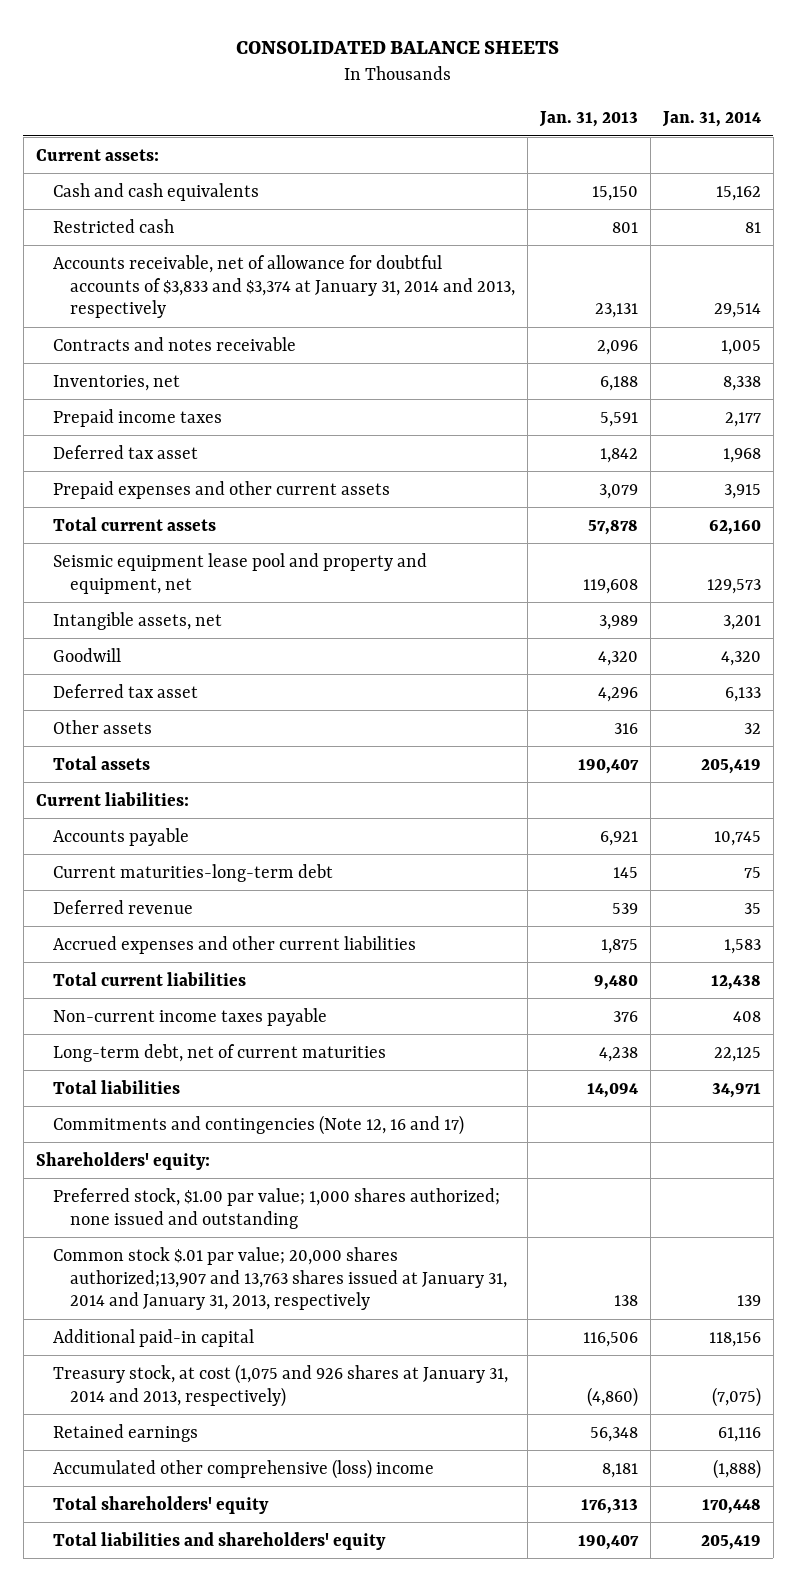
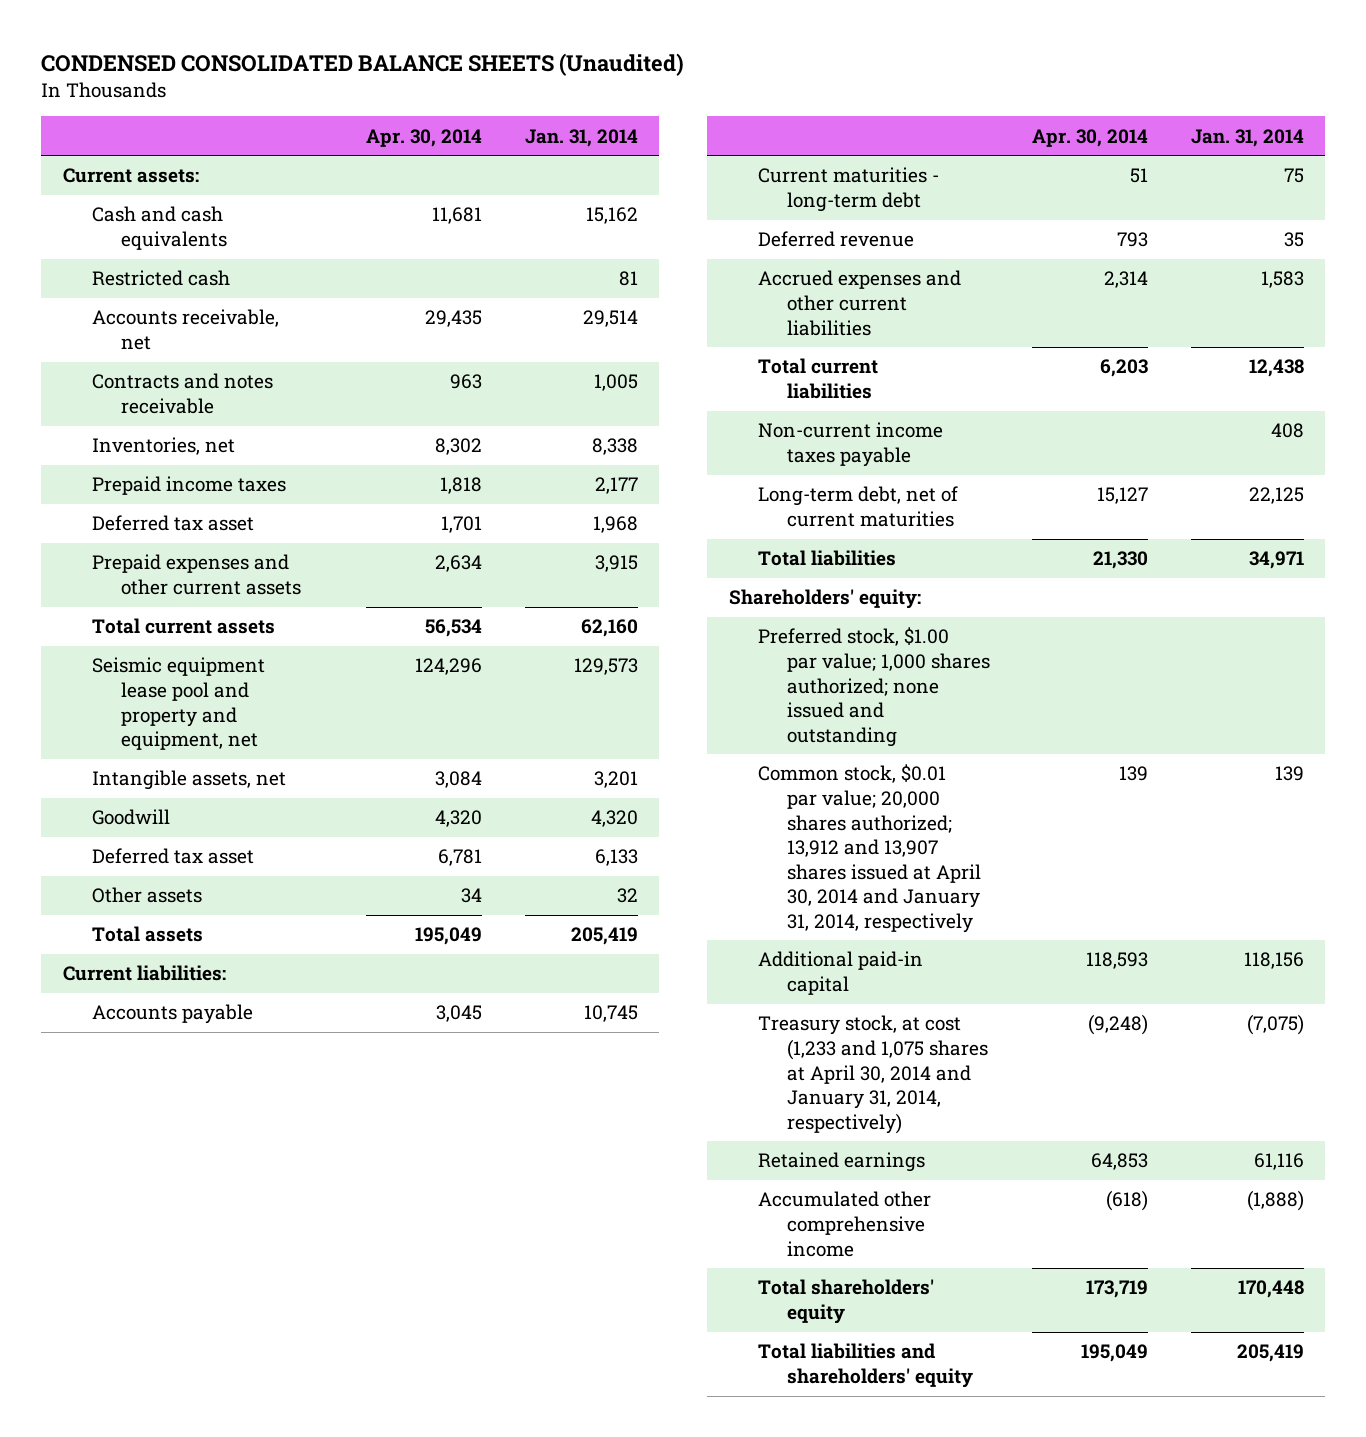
[236,40,560,54] CONSOLIDATED BALANCE SHEETS -> [41,53,685,77] CONDENSED CONSOLIDATED BALANCE SHEETS (Unaudited)
[538,111,638,128] Jan. 31, 2013 -> none
none -> [366,128,483,147] Apr. 30, 2014
[52,254,515,319] Accounts receivable, net of allowance for doubtful accounts of $3,833 and $3,374 at January 31, 2014 and 2013, respectively -> [91,309,279,351] Accounts receivable, net
[52,863,333,882] Current maturities-long-term debt -> [757,167,939,213] Current maturities - long-term debt
[52,1114,464,1135] Commitments and contingencies (Note 12, 16 and 17) -> none
[52,1246,507,1311] Common stock $.01 par value; 20,000 shares authorized;13,907 and 13,763 shares issued at January 31, 2014 and January 31, 2013, respectively -> [757,764,981,933] Common stock, $0.01 par value; 20,000 shares authorized; 13,912 and 13,907 shares issued at April 30, 2014 and January 31, 2014, respectively
[52,1363,508,1407] Treasury stock, at cost (1,075 and 926 shares at January 31, 2014 and 2013, respectively) -> [757,1015,988,1134] Treasury stock, at cost (1,233 and 1,075 shares at April 30, 2014 and January 31, 2014, respectively)
[52,1458,434,1479] Accumulated other comprehensive (loss) income -> [757,1191,931,1257] Accumulated other comprehensive income

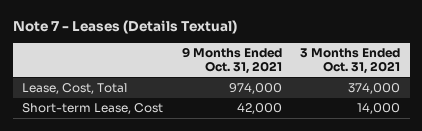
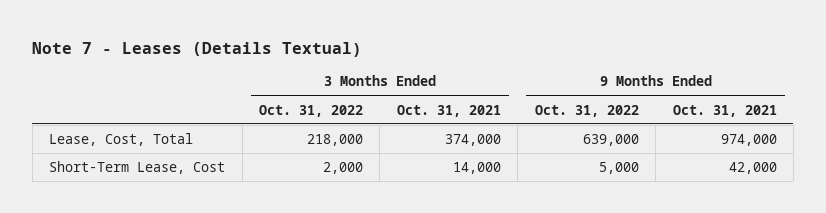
none -> [259,104,364,117] Oct. 31, 2022
none -> [534,104,639,117] Oct. 31, 2022
[21,103,163,115] Short-term Lease, Cost -> [49,161,226,175] Short-Term Lease, Cost

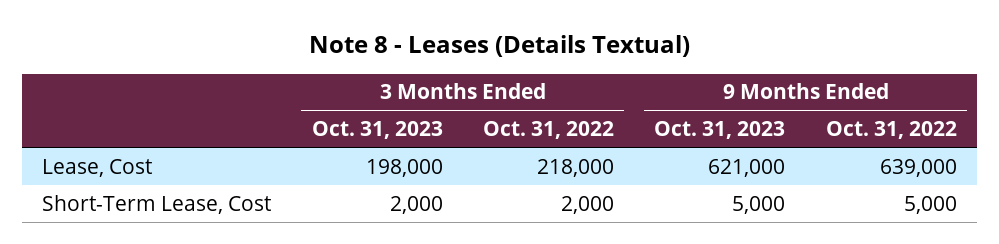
[32,41,363,57] Note 7 - Leases (Details Textual) -> [309,35,691,58] Note 8 - Leases (Details Textual)
[396,104,501,117] Oct. 31, 2021 -> none
[672,104,777,117] Oct. 31, 2021 -> none
none -> [311,120,443,139] Oct. 31, 2023
none -> [654,120,786,139] Oct. 31, 2023
[49,133,194,147] Lease, Cost, Total -> [42,158,153,177] Lease, Cost

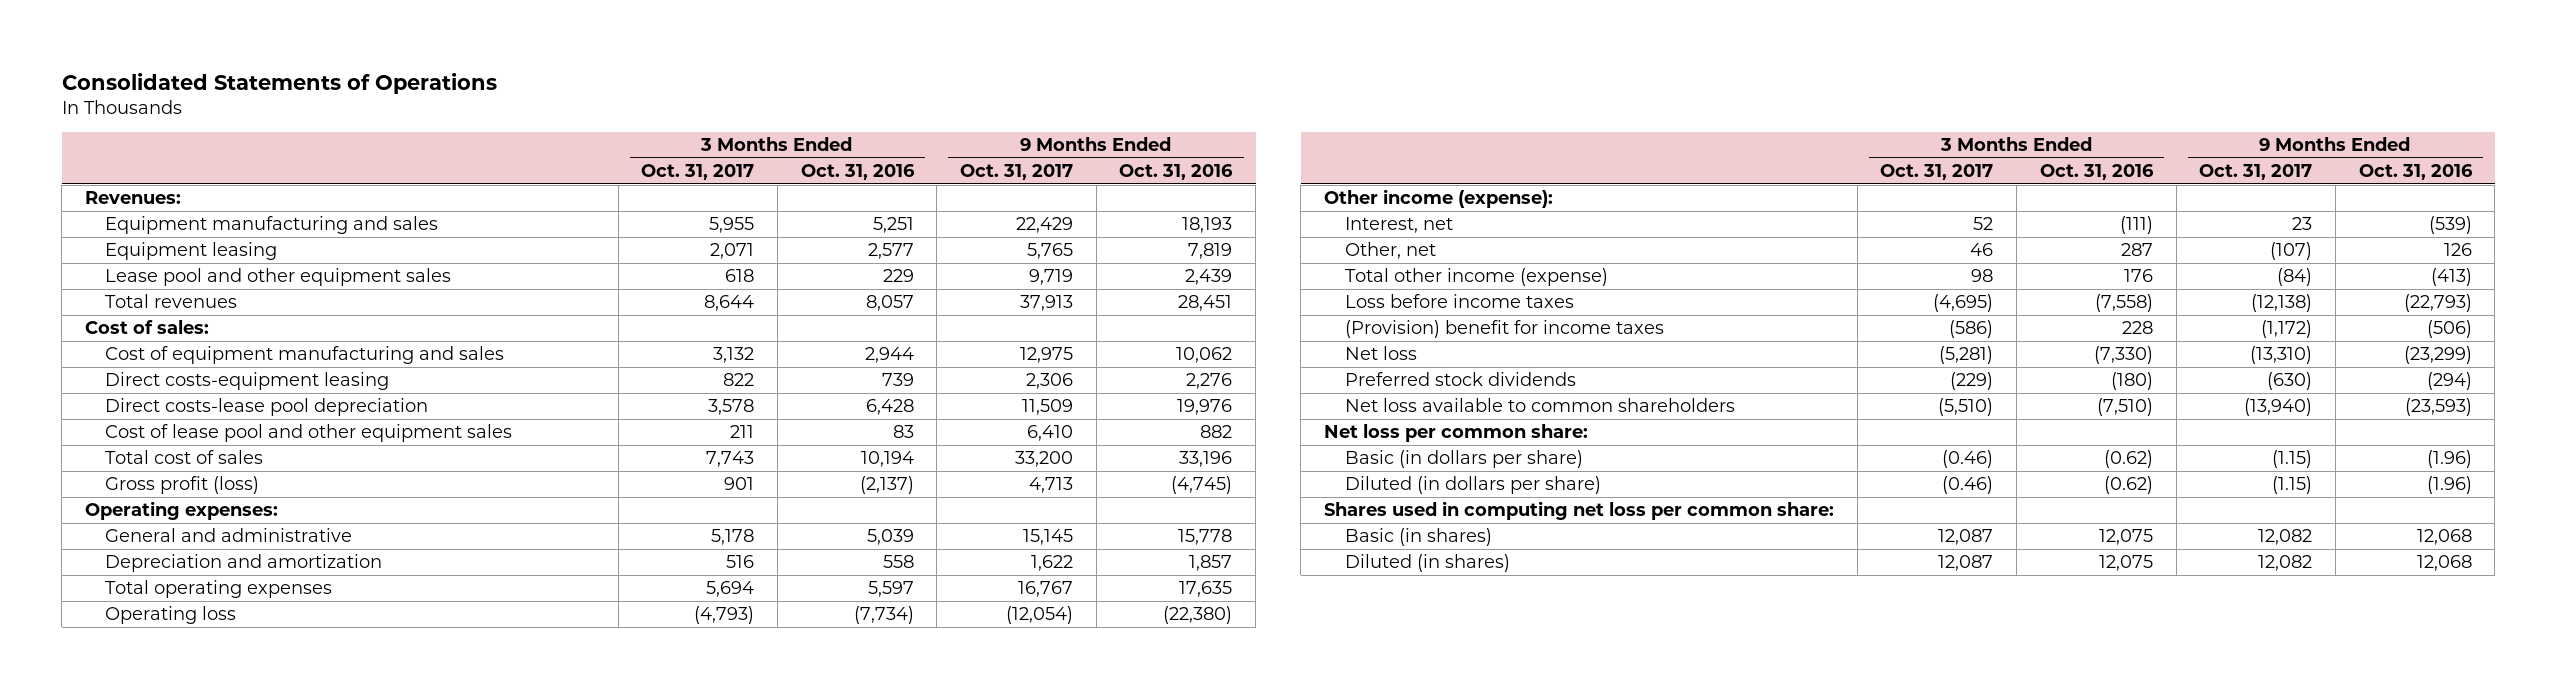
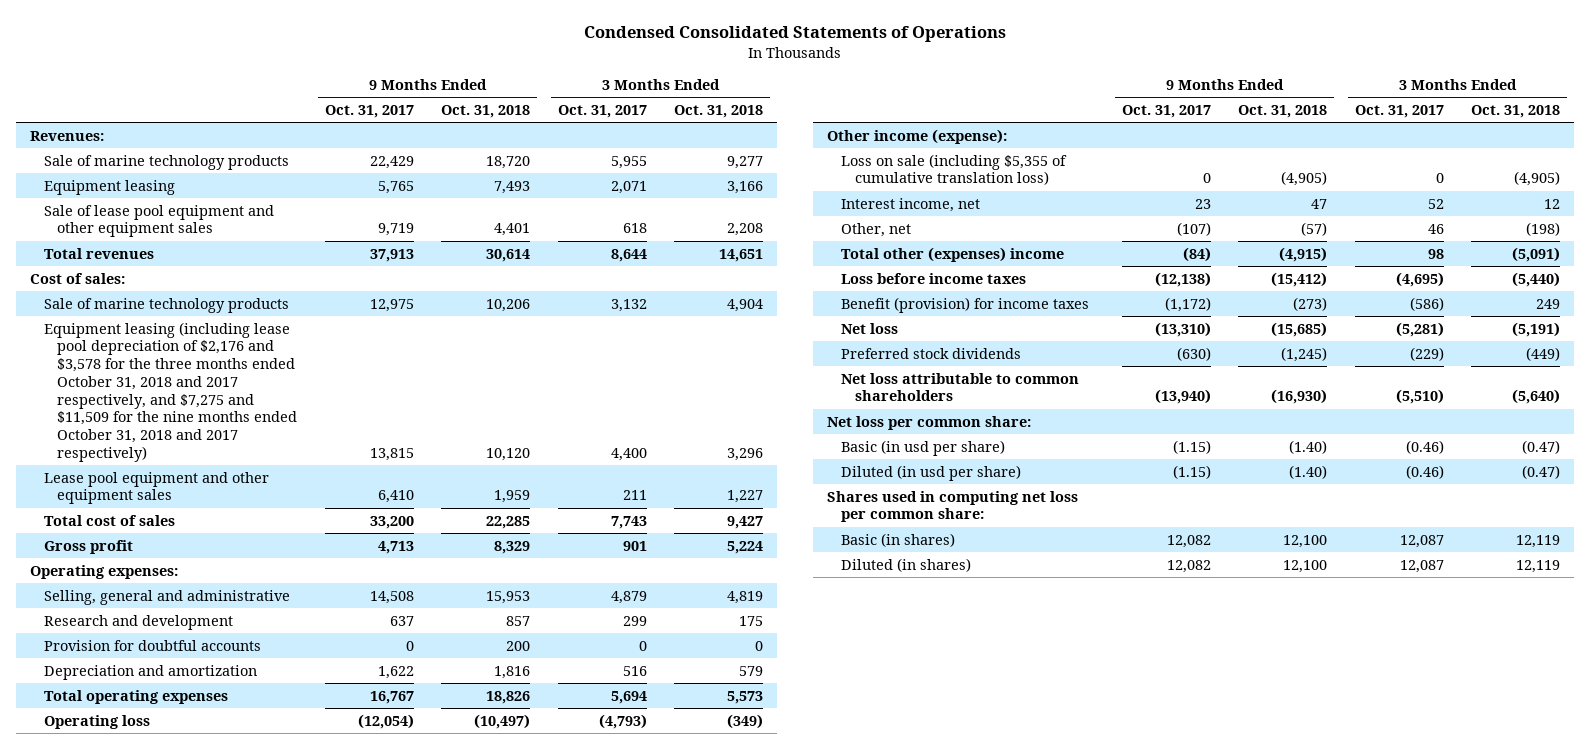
[61,72,497,94] Consolidated Statements of Operations -> [584,26,1007,43] Condensed Consolidated Statements of Operations
[800,164,915,181] Oct. 31, 2016 -> none
[1119,164,1234,181] Oct. 31, 2016 -> none
none -> [441,104,531,118] Oct. 31, 2018
none -> [674,104,764,118] Oct. 31, 2018
[105,216,439,235] Equipment manufacturing and sales -> [43,154,289,170] Sale of marine technology products
[105,268,452,287] Lease pool and other equipment sales -> [43,204,274,238] Sale of lease pool equipment and other equipment sales
[105,372,390,391] Direct costs-equipment leasing -> none
[105,398,429,417] Direct costs-lease pool depreciation -> none
[105,346,505,365] Cost of equipment manufacturing and sales -> [43,297,289,313] Sale of marine technology products
none -> [43,321,298,462] Equipment leasing (including lease pool depreciation of $2,176 and $3,578 for the three months ended October 31, 2018 and 2017 respectively, and $7,275 and $11,509 for the nine months ended October 31, 2018 and 2017 respectively)
[105,424,513,443] Cost of lease pool and other equipment sales -> [43,471,269,505] Lease pool equipment and other equipment sales
[105,476,260,495] Gross profit (loss) -> [43,539,133,554] Gross profit
[105,528,353,543] General and administrative -> [43,589,290,605] Selling, general and administrative
[711,529,755,546] 5,178 -> [610,590,647,604] 4,879
[1023,529,1074,546] 15,145 -> [369,590,414,604] 14,508
none -> [43,614,233,630] Research and development
none -> [43,639,261,651] Provision for doubtful accounts
none -> [840,153,1067,186] Loss on sale (including $5,355 of cumulative translation loss)
[1344,217,1453,234] Interest, net -> [840,197,980,212] Interest income, net
[1344,268,1608,287] Total other income (expense) -> [840,246,1064,262] Total other (expenses) income
[1344,320,1664,339] (Provision) benefit for income taxes -> [840,296,1089,313] Benefit (provision) for income taxes
[1344,398,1735,413] Net loss available to common shareholders -> [840,372,1079,402] Net loss attributable to common shareholders
[1344,450,1583,469] Basic (in dollars per share) -> [840,439,1005,456] Basic (in usd per share)
[1344,476,1601,495] Diluted (in dollars per share) -> [840,464,1021,481] Diluted (in usd per share)

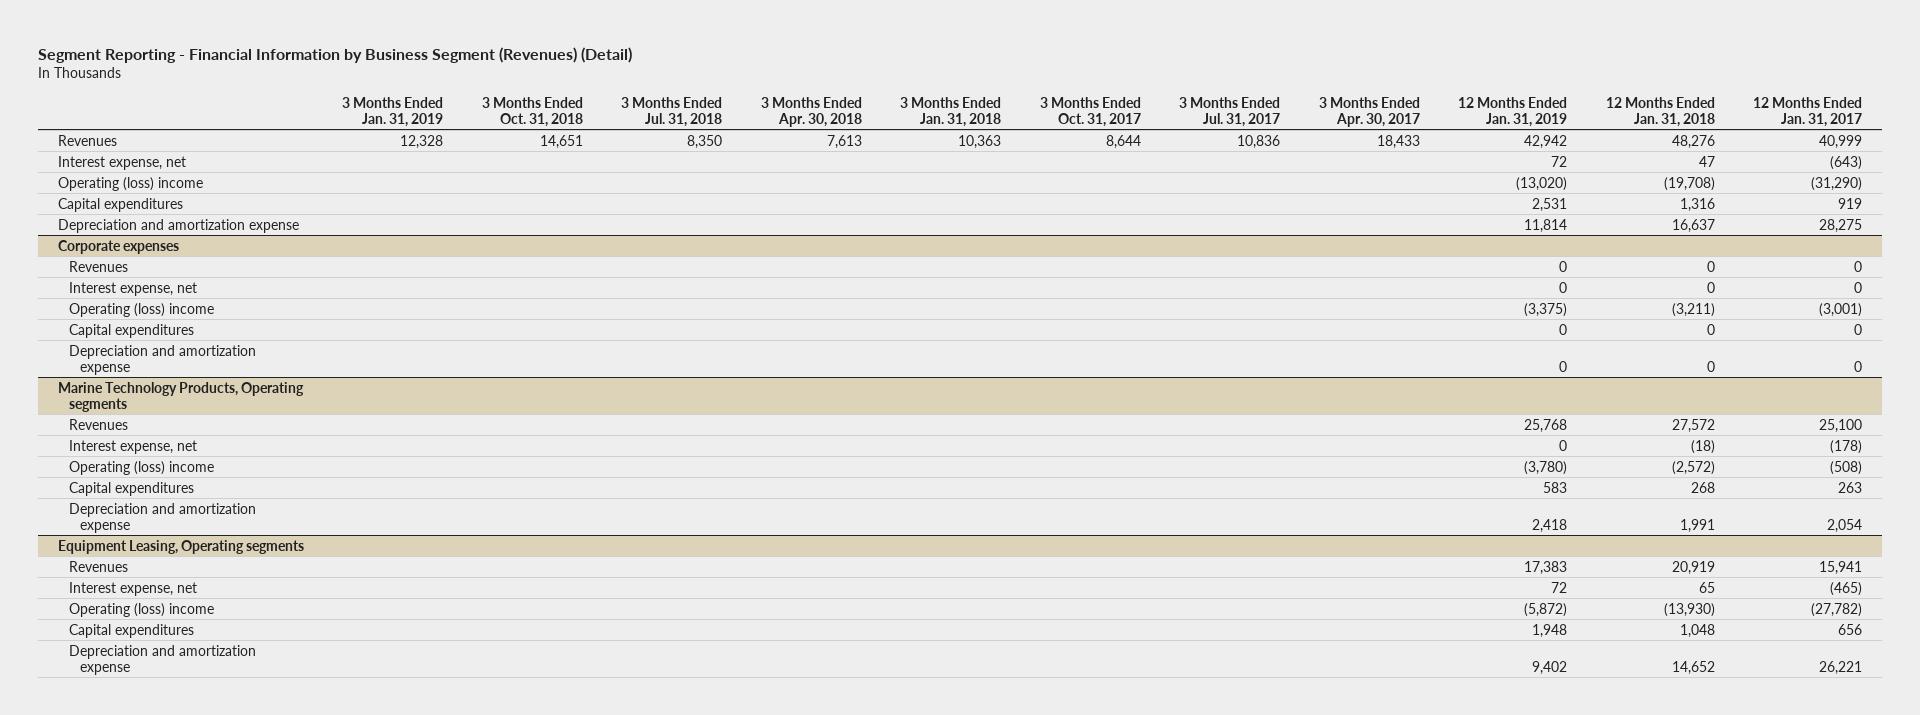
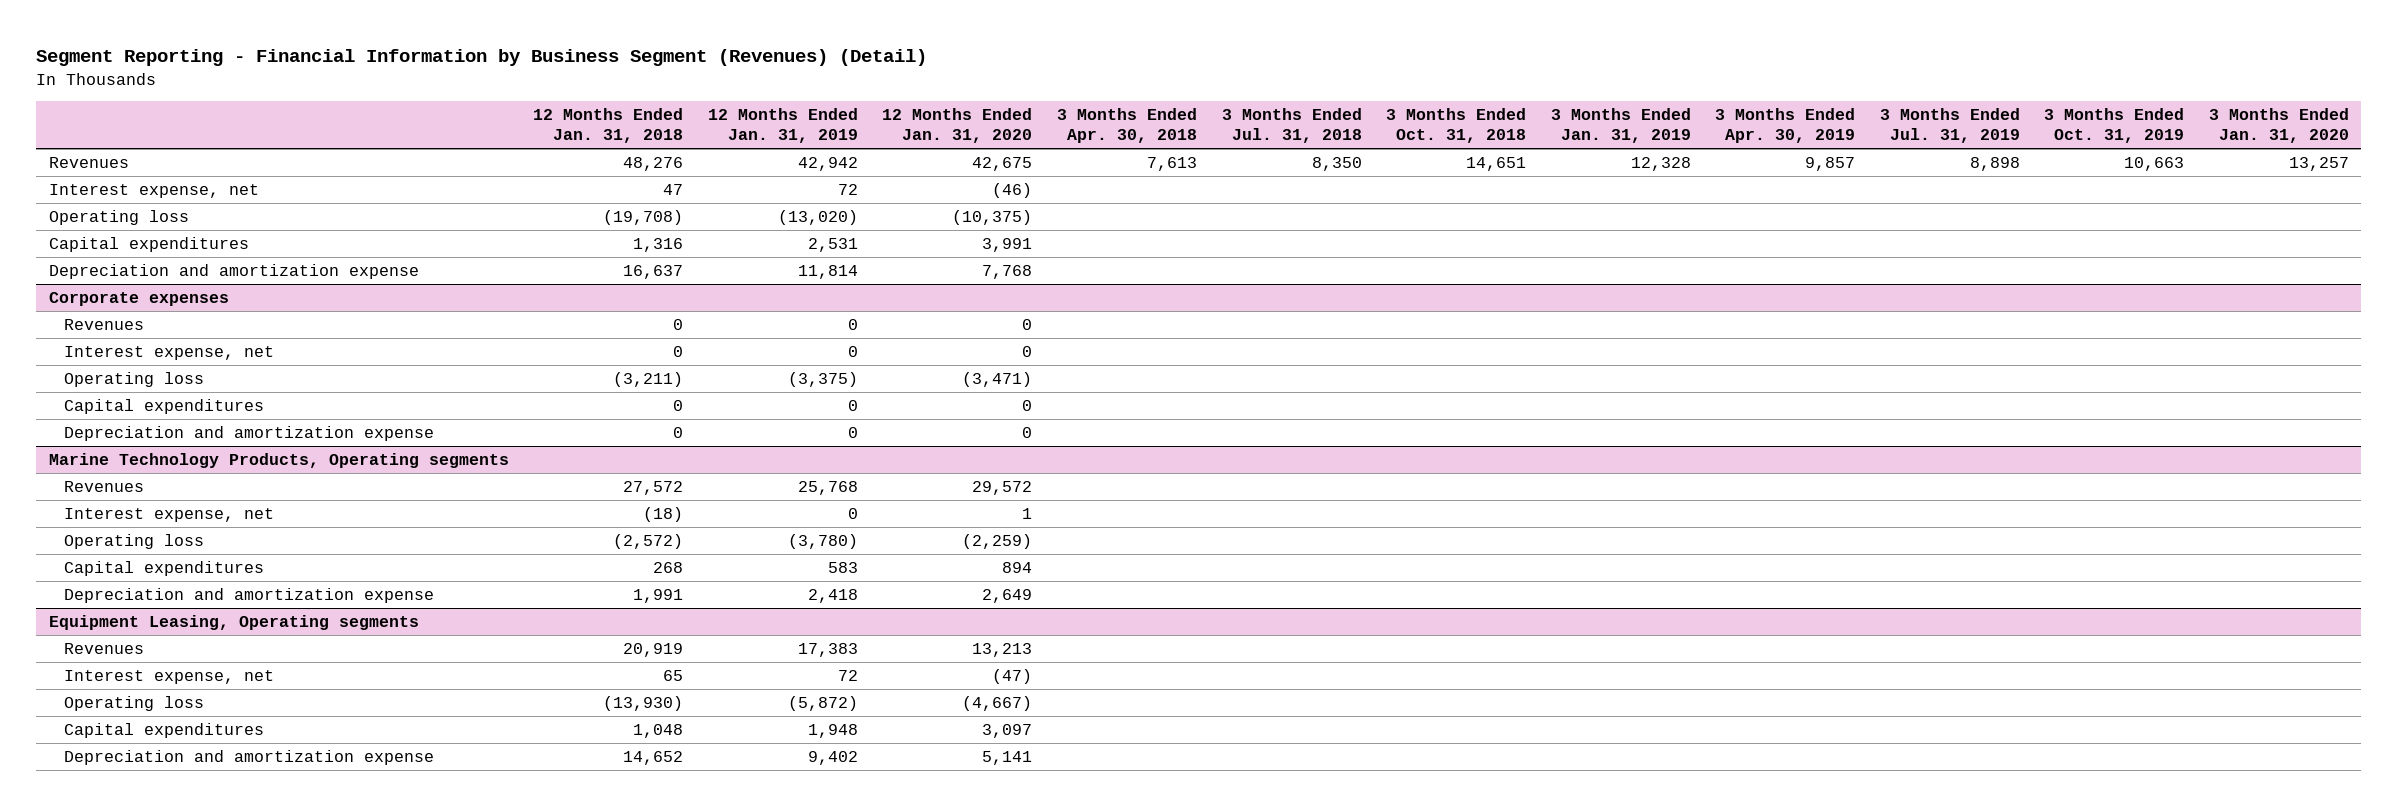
[900,96,1002,127] 3 Months Ended Jan. 31, 2018 -> none
[1039,96,1141,127] 3 Months Ended Oct. 31, 2017 -> none
[1179,96,1281,127] 3 Months Ended Jul. 31, 2017 -> none
[1318,96,1420,127] 3 Months Ended Apr. 30, 2017 -> none
[1753,96,1863,127] 12 Months Ended Jan. 31, 2017 -> none
none -> [882,108,1033,144] 12 Months Ended Jan. 31, 2020
none -> [1715,108,1856,144] 3 Months Ended Apr. 30, 2019
none -> [1879,108,2020,144] 3 Months Ended Jul. 31, 2019
none -> [2044,108,2185,144] 3 Months Ended Oct. 31, 2019
none -> [2208,108,2349,144] 3 Months Ended Jan. 31, 2020
[57,176,203,191] Operating (loss) income -> [48,210,189,226] Operating loss
[68,302,214,317] Operating (loss) income -> [63,372,204,388] Operating loss
[68,460,214,475] Operating (loss) income -> [63,534,204,550] Operating loss
[68,602,214,617] Operating (loss) income -> [63,696,204,712] Operating loss

